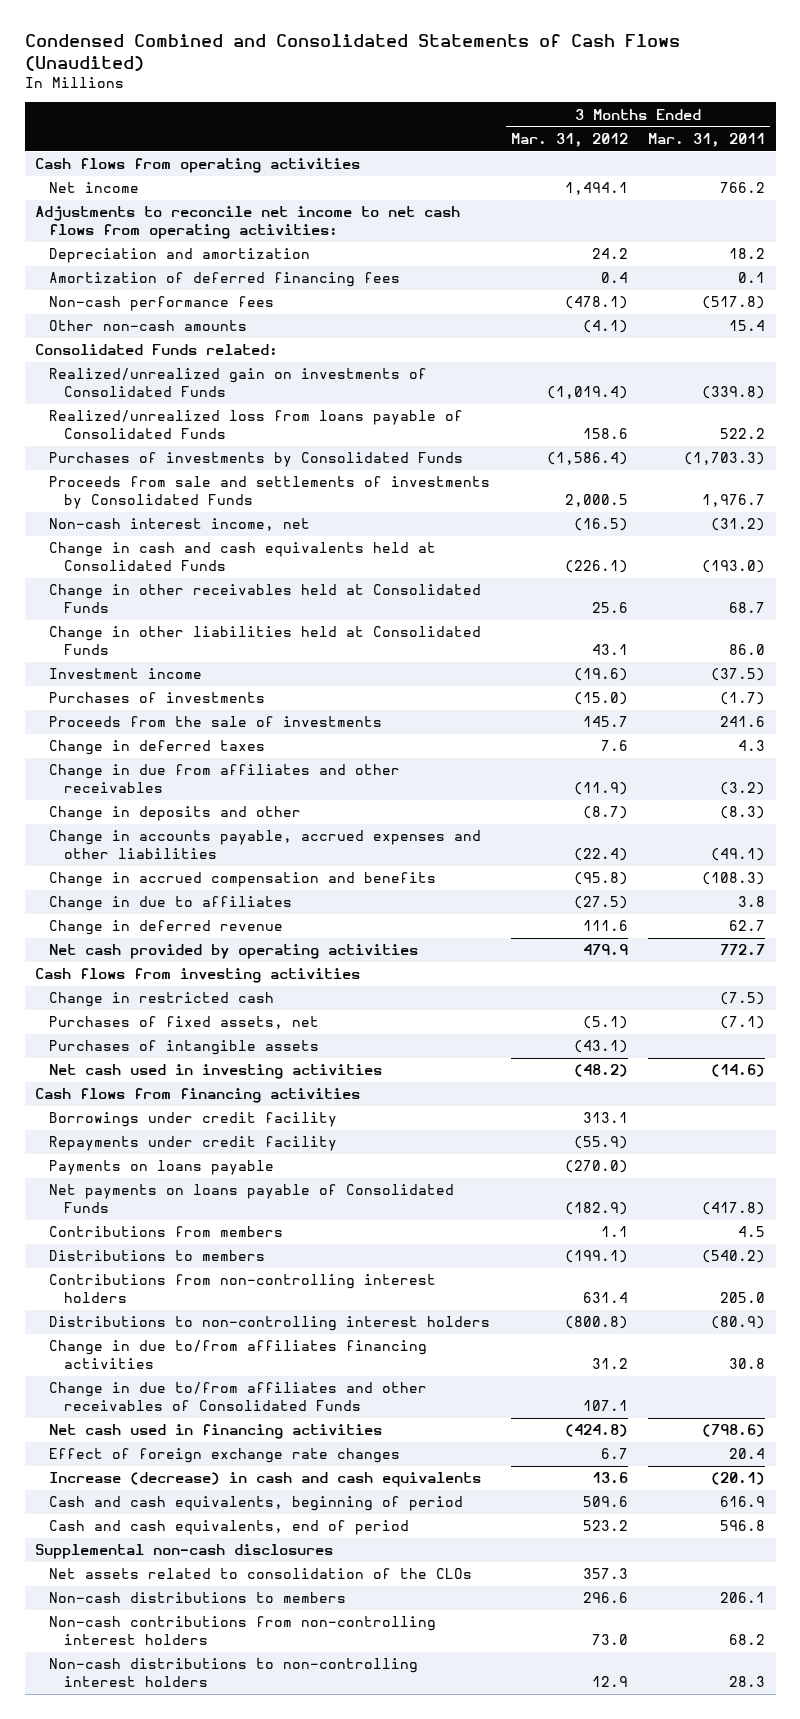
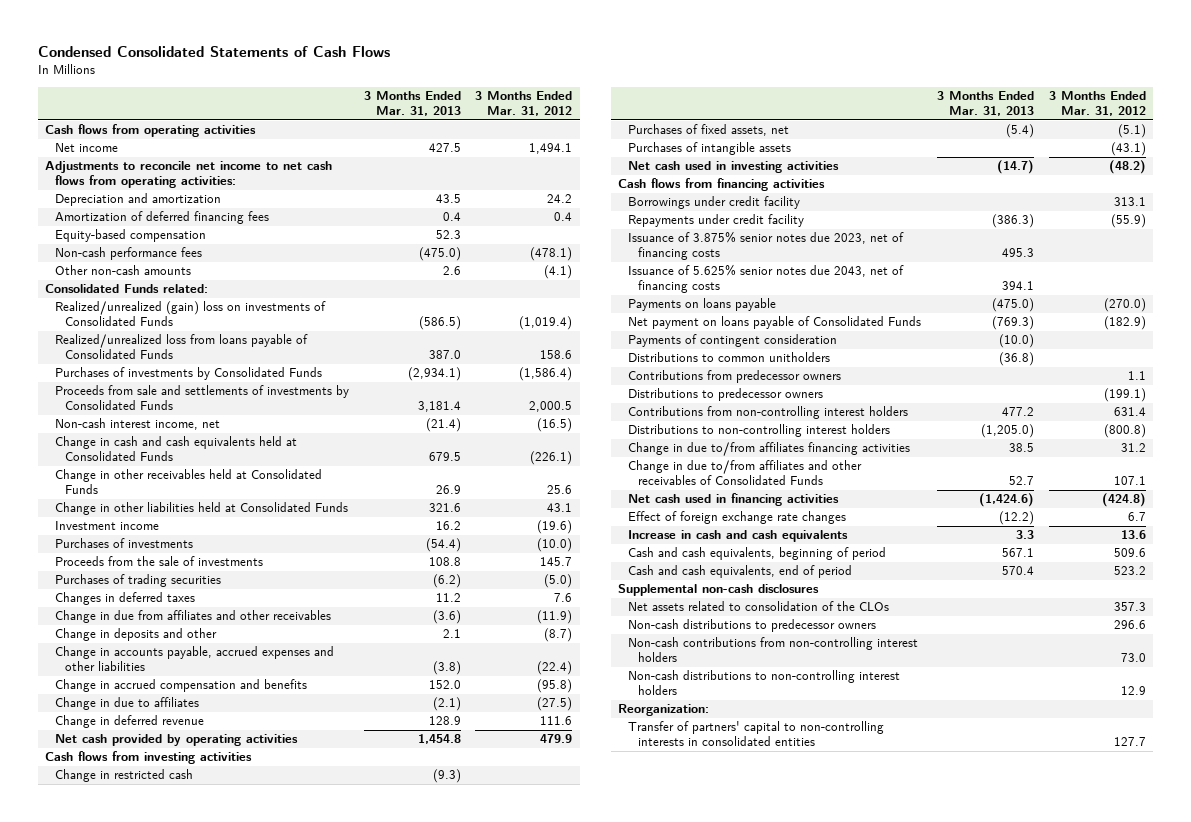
[24,33,680,71] Condensed Combined and Consolidated Statements of Cash Flows (Unaudited) -> [38,46,391,58] Condensed Consolidated Statements of Cash Flows
[648,132,766,147] Mar. 31, 2011 -> none
none -> [363,91,461,116] 3 Months Ended Mar. 31, 2013
none -> [54,229,206,243] Equity-based compensation
[49,368,428,398] Realized/unrealized gain on investments of Consolidated Funds -> [54,301,326,327] Realized/unrealized (gain) loss on investments of Consolidated Funds
[573,692,628,706] (15.0) -> [537,538,573,553] (10.0)
none -> [54,574,221,588] Purchases of trading securities
[49,740,266,756] Change in deferred taxes -> [54,592,195,606] Changes in deferred taxes
none -> [628,231,905,261] Issuance of 3.875% senior notes due 2023, net of financing costs
none -> [628,264,905,294] Issuance of 5.625% senior notes due 2043, net of financing costs
[49,1184,455,1214] Net payments on loans payable of Consolidated Funds -> [628,316,922,330] Net payment on loans payable of Consolidated Funds
none -> [628,334,838,348] Payments of contingent consideration
none -> [628,352,831,363] Distributions to common unitholders
[49,1226,284,1238] Contributions from members -> [628,370,842,384] Contributions from predecessor owners
[49,1250,266,1262] Distributions to members -> [628,388,824,402] Distributions to predecessor owners
[49,1472,482,1488] Increase (decrease) in cash and cash equivalents -> [628,530,849,543] Increase in cash and cash equivalents
[49,1592,347,1604] Non-cash distributions to members -> [628,619,877,633] Non-cash distributions to predecessor owners
none -> [618,704,710,717] Reorganization:
none -> [628,721,885,747] Transfer of partners' capital to non-controlling interests in consolidated entities

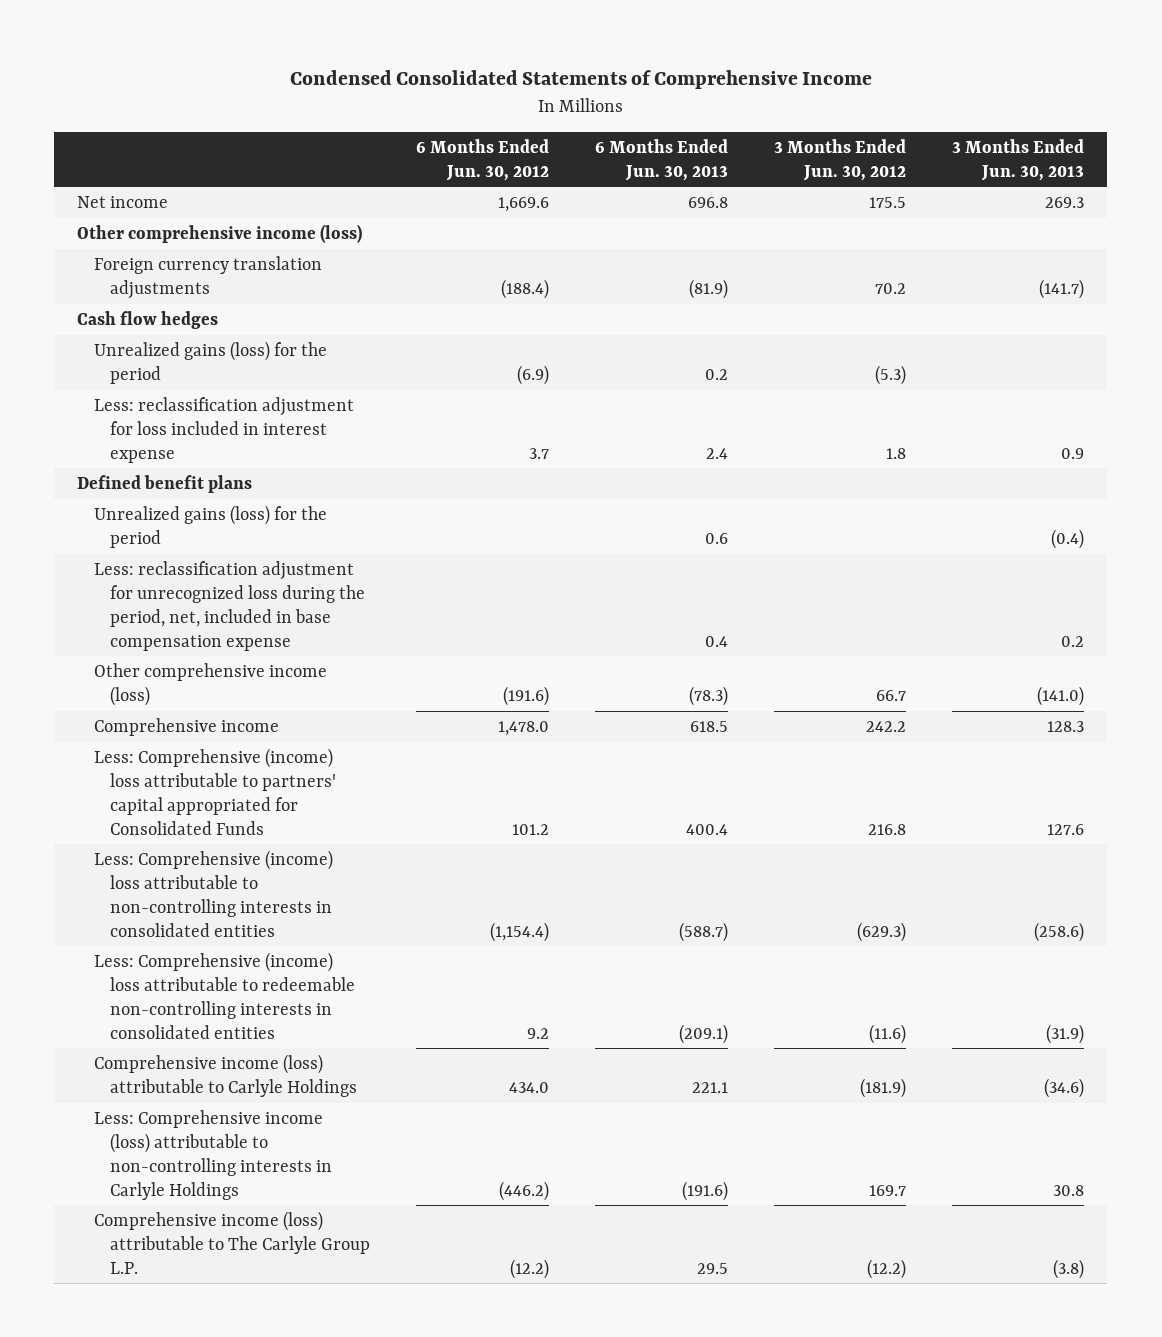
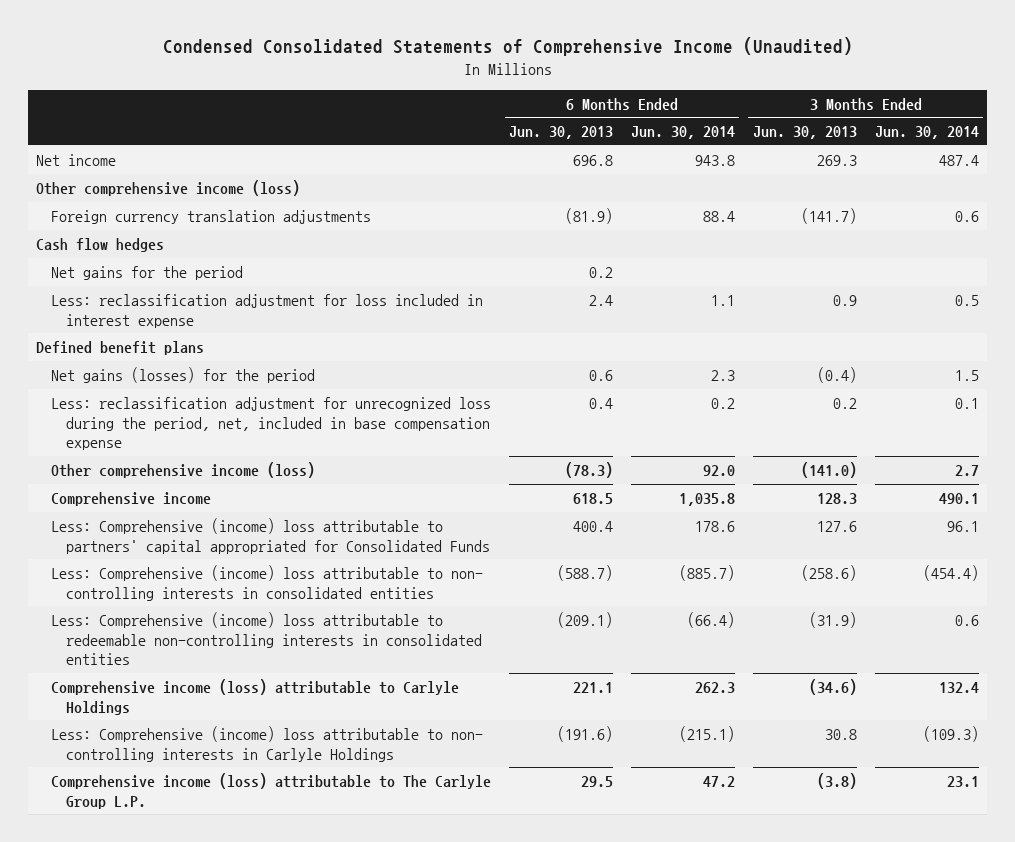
[289,70,872,90] Condensed Consolidated Statements of Comprehensive Income -> [162,37,853,57] Condensed Consolidated Statements of Comprehensive Income (Unaudited)
[415,138,549,181] 6 Months Ended Jun. 30, 2012 -> none
[774,138,907,181] 3 Months Ended Jun. 30, 2012 -> none
none -> [630,126,735,140] Jun. 30, 2014
none -> [874,126,979,140] Jun. 30, 2014
[93,340,327,384] Unrealized gains (loss) for the period -> [51,265,244,280] Net gains for the period
[93,504,327,548] Unrealized gains (loss) for the period -> [51,366,316,383] Net gains (losses) for the period
[93,849,333,937] Less: Comprehensive (income) loss attributable to non-controlling interests in consolidated entities -> [51,564,484,601] Less: Comprehensive (income) loss attributable to non- controlling interests in consolidated entities
[93,1109,332,1200] Less: Comprehensive income (loss) attributable to non-controlling interests in Carlyle Holdings -> [51,725,484,762] Less: Comprehensive (income) loss attributable to non- controlling interests in Carlyle Holdings

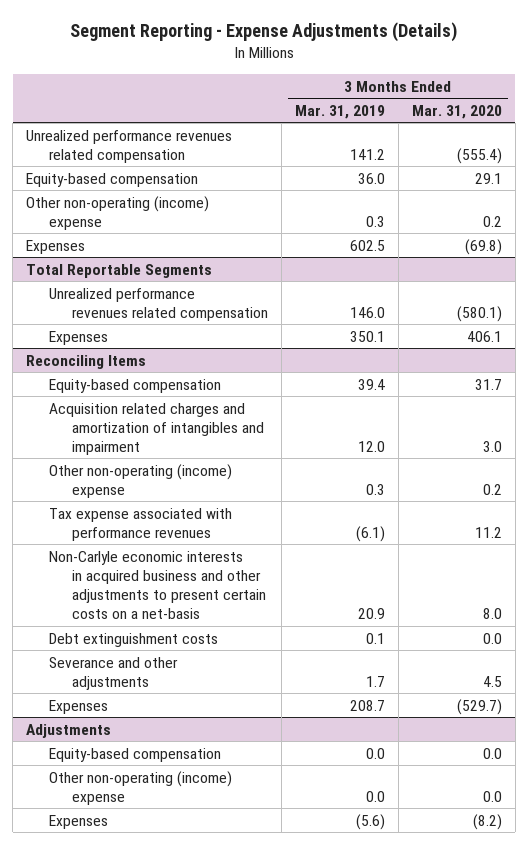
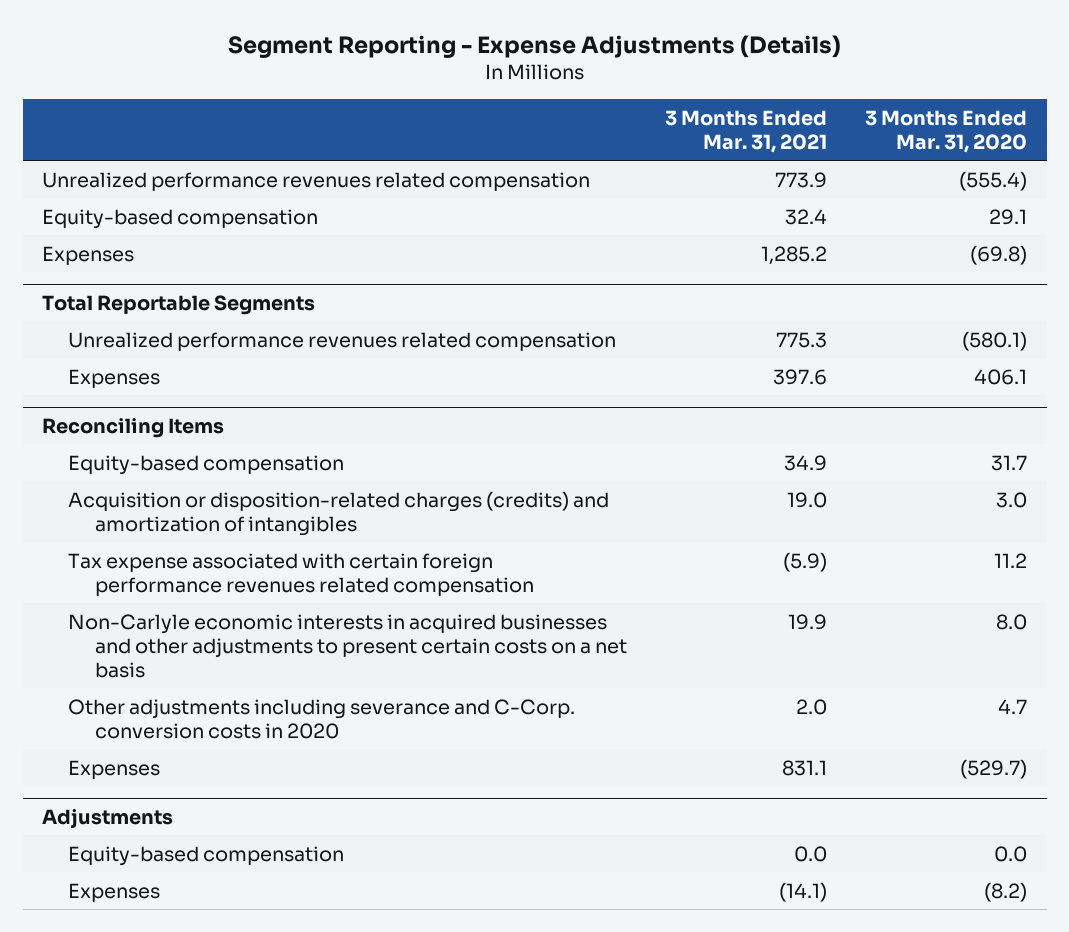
[294,104,385,119] Mar. 31, 2019 -> none
none -> [665,109,828,153] 3 Months Ended Mar. 31, 2021
[26,195,210,230] Other non-operating (income) expense -> none
[49,463,233,498] Other non-operating (income) expense -> none
[49,632,219,647] Debt extinguishment costs -> none
[49,402,264,456] Acquisition related charges and amortization of intangibles and impairment -> [68,490,610,536] Acquisition or disposition-related charges (credits) and amortization of intangibles
[49,507,233,541] Tax expense associated with performance revenues -> [68,552,534,596] Tax expense associated with certain foreign performance revenues related compensation
[49,550,266,620] Non-Carlyle economic interests in acquired business and other adjustments to present certain costs on a net-basis -> [68,613,627,678] Non-Carlyle economic interests in acquired businesses and other adjustments to present certain costs on a net basis
[49,656,179,690] Severance and other adjustments -> [68,698,576,739] Other adjustments including severance and C-Corp. conversion costs in 2020
[482,675,502,687] 4.5 -> [998,698,1028,714] 4.7
[49,770,233,805] Other non-operating (income) expense -> none

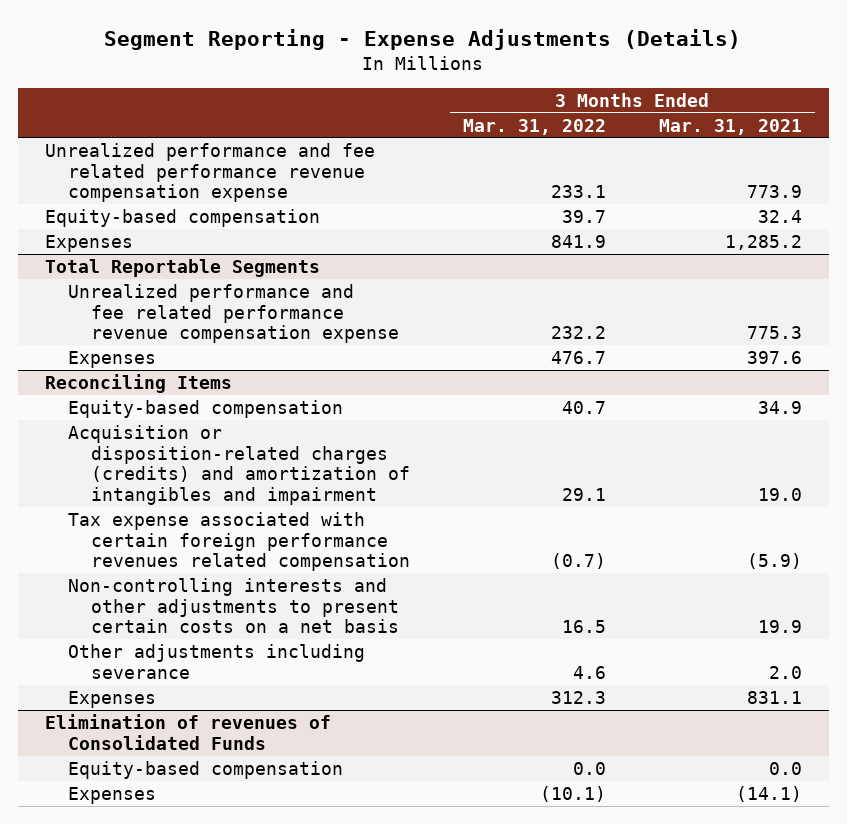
[865,109,1028,153] 3 Months Ended Mar. 31, 2020 -> none
none -> [462,118,606,135] Mar. 31, 2022
[41,171,590,191] Unrealized performance revenues related compensation -> [44,142,375,203] Unrealized performance and fee related performance revenue compensation expense
[68,331,617,351] Unrealized performance revenues related compensation -> [67,283,399,344] Unrealized performance and fee related performance revenue compensation expense
[68,490,610,536] Acquisition or disposition-related charges (credits) and amortization of intangibles -> [67,424,410,505] Acquisition or disposition-related charges (credits) and amortization of intangibles and impairment
[68,613,627,678] Non-Carlyle economic interests in acquired businesses and other adjustments to present certain costs on a net basis -> [67,577,399,634] Non-controlling interests and other adjustments to present certain costs on a net basis
[68,698,576,739] Other adjustments including severance and C-Corp. conversion costs in 2020 -> [67,643,365,679] Other adjustments including severance
[41,807,173,828] Adjustments -> [44,713,331,750] Elimination of revenues of Consolidated Funds

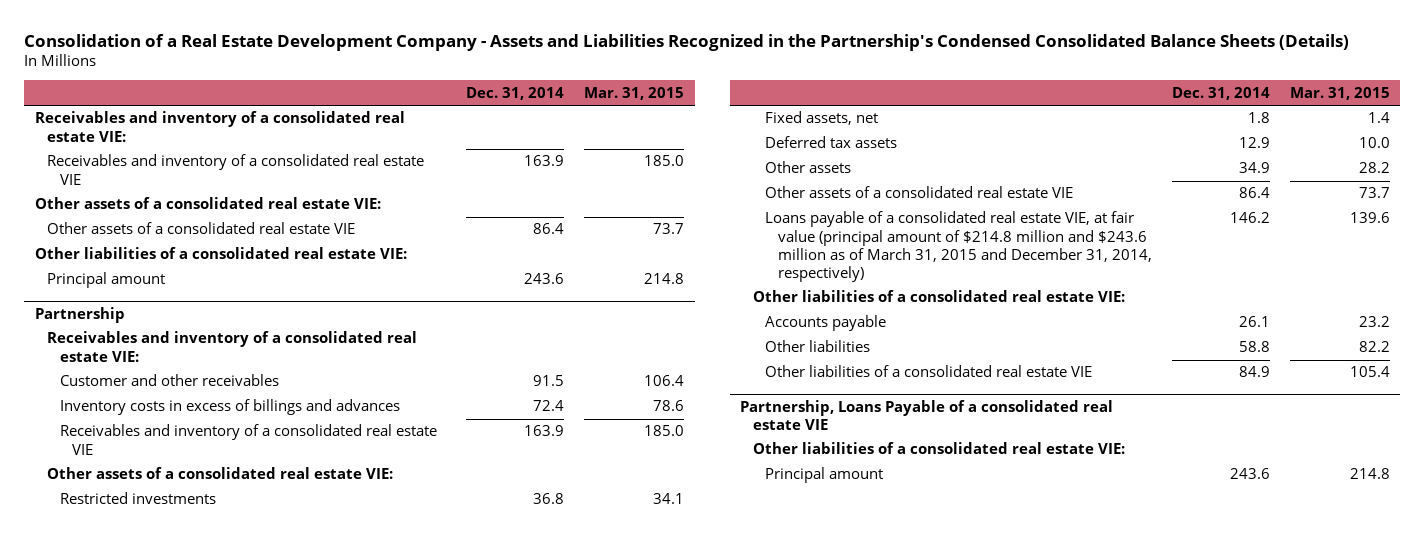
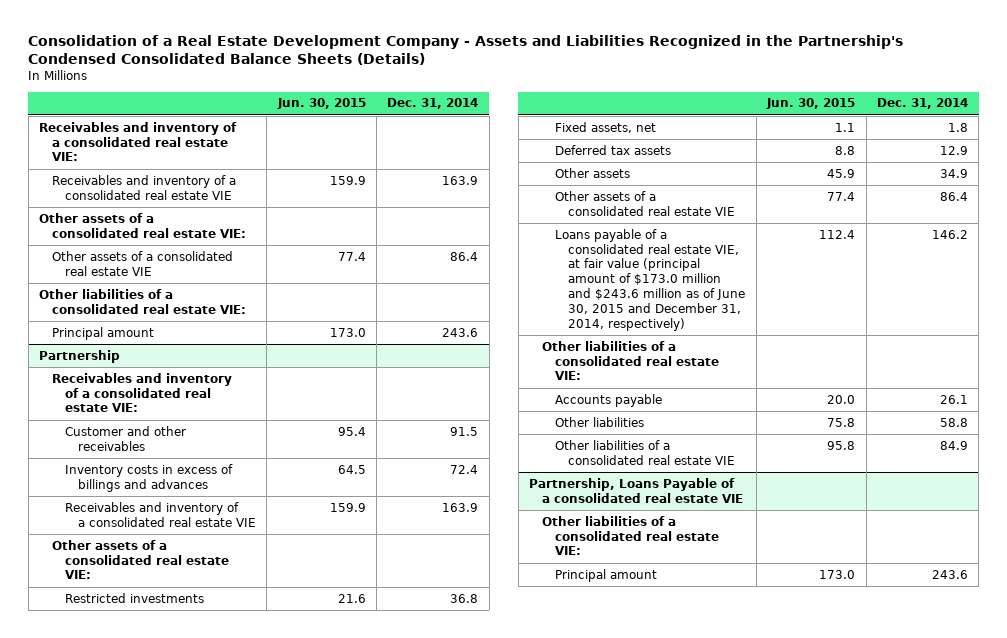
[584,86,685,100] Mar. 31, 2015 -> none
none -> [276,98,366,110] Jun. 30, 2015
[765,211,1152,283] Loans payable of a consolidated real estate VIE, at fair value (principal amount of $214.8 million and $243.6 million as of March 31, 2015 and December 31, 2014, respectively) -> [554,228,745,331] Loans payable of a consolidated real estate VIE, at fair value (principal amount of $173.0 million and $243.6 million as of June 30, 2015 and December 31, 2014, respectively)

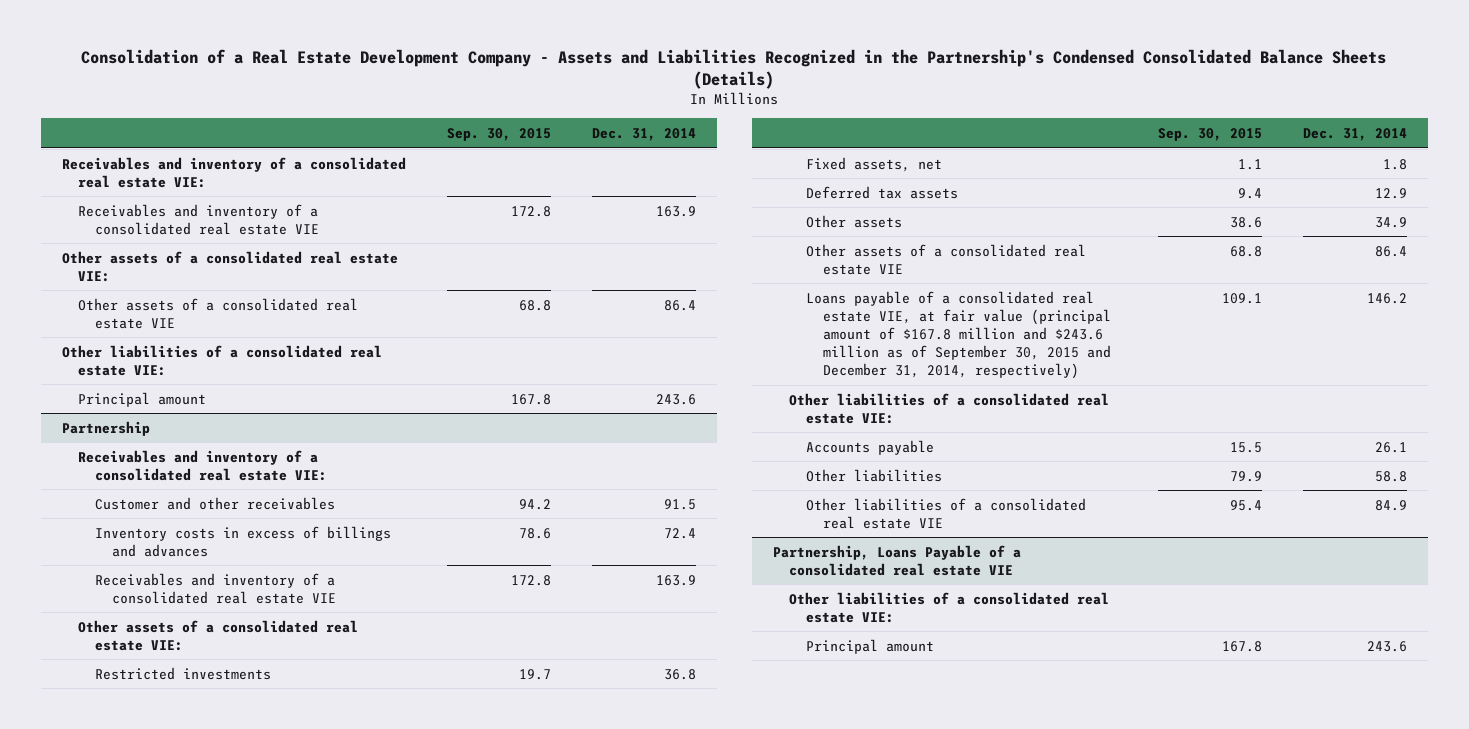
[276,98,366,110] Jun. 30, 2015 -> none
none -> [446,127,551,141] Sep. 30, 2015
[554,228,745,331] Loans payable of a consolidated real estate VIE, at fair value (principal amount of $173.0 million and $243.6 million as of June 30, 2015 and December 31, 2014, respectively) -> [806,290,1112,380] Loans payable of a consolidated real estate VIE, at fair value (principal amount of $167.8 million and $243.6 million as of September 30, 2015 and December 31, 2014, respectively)

